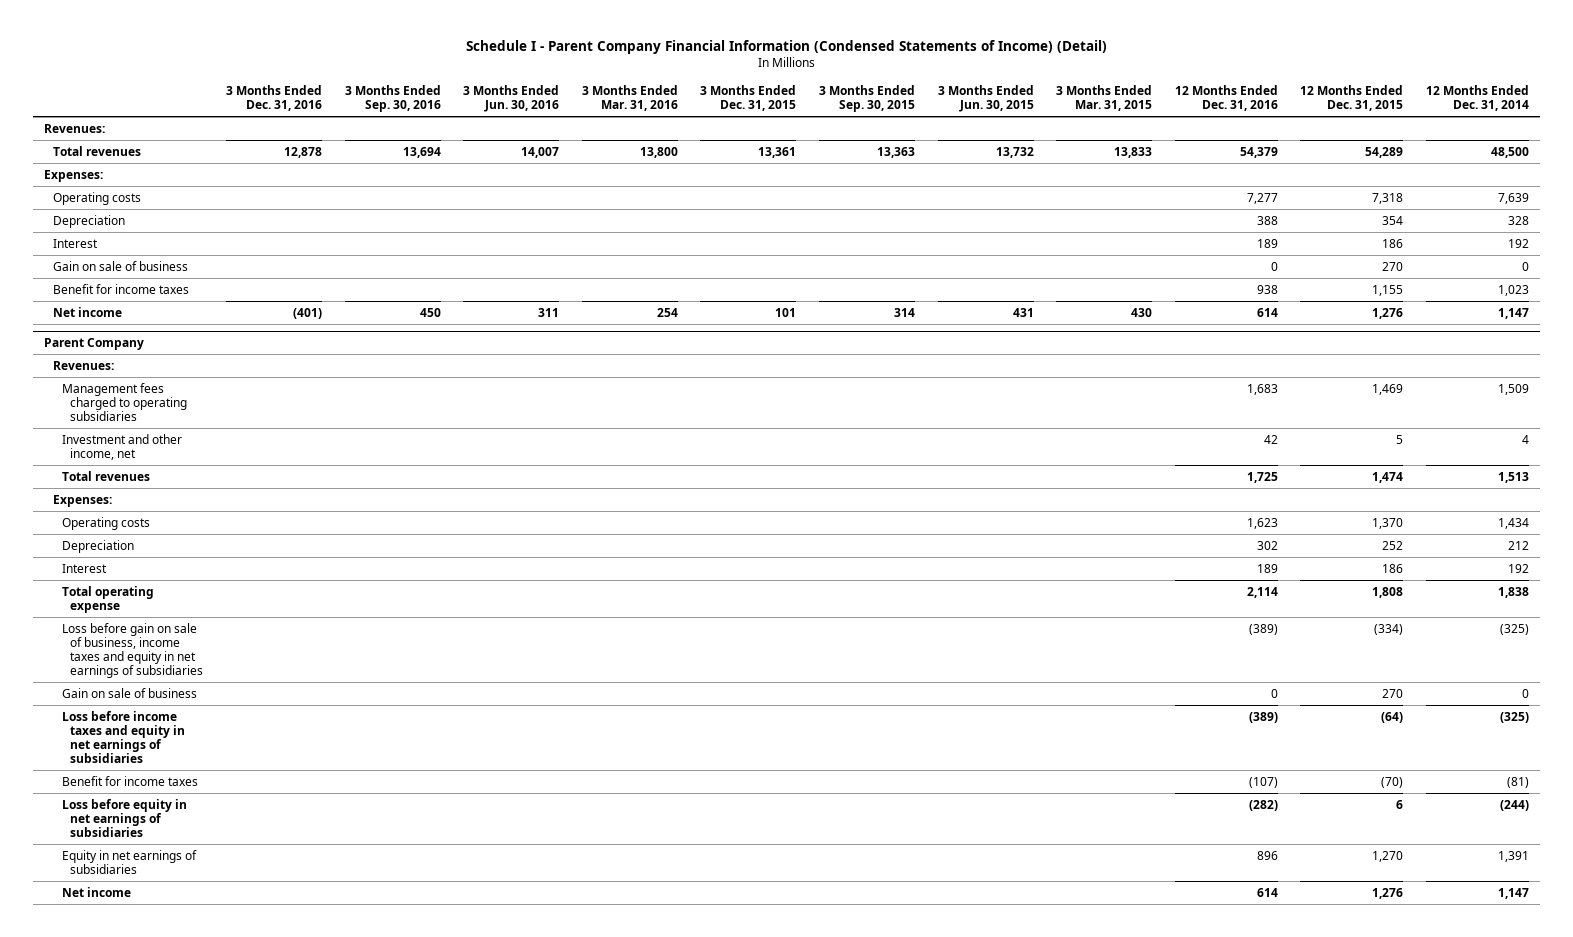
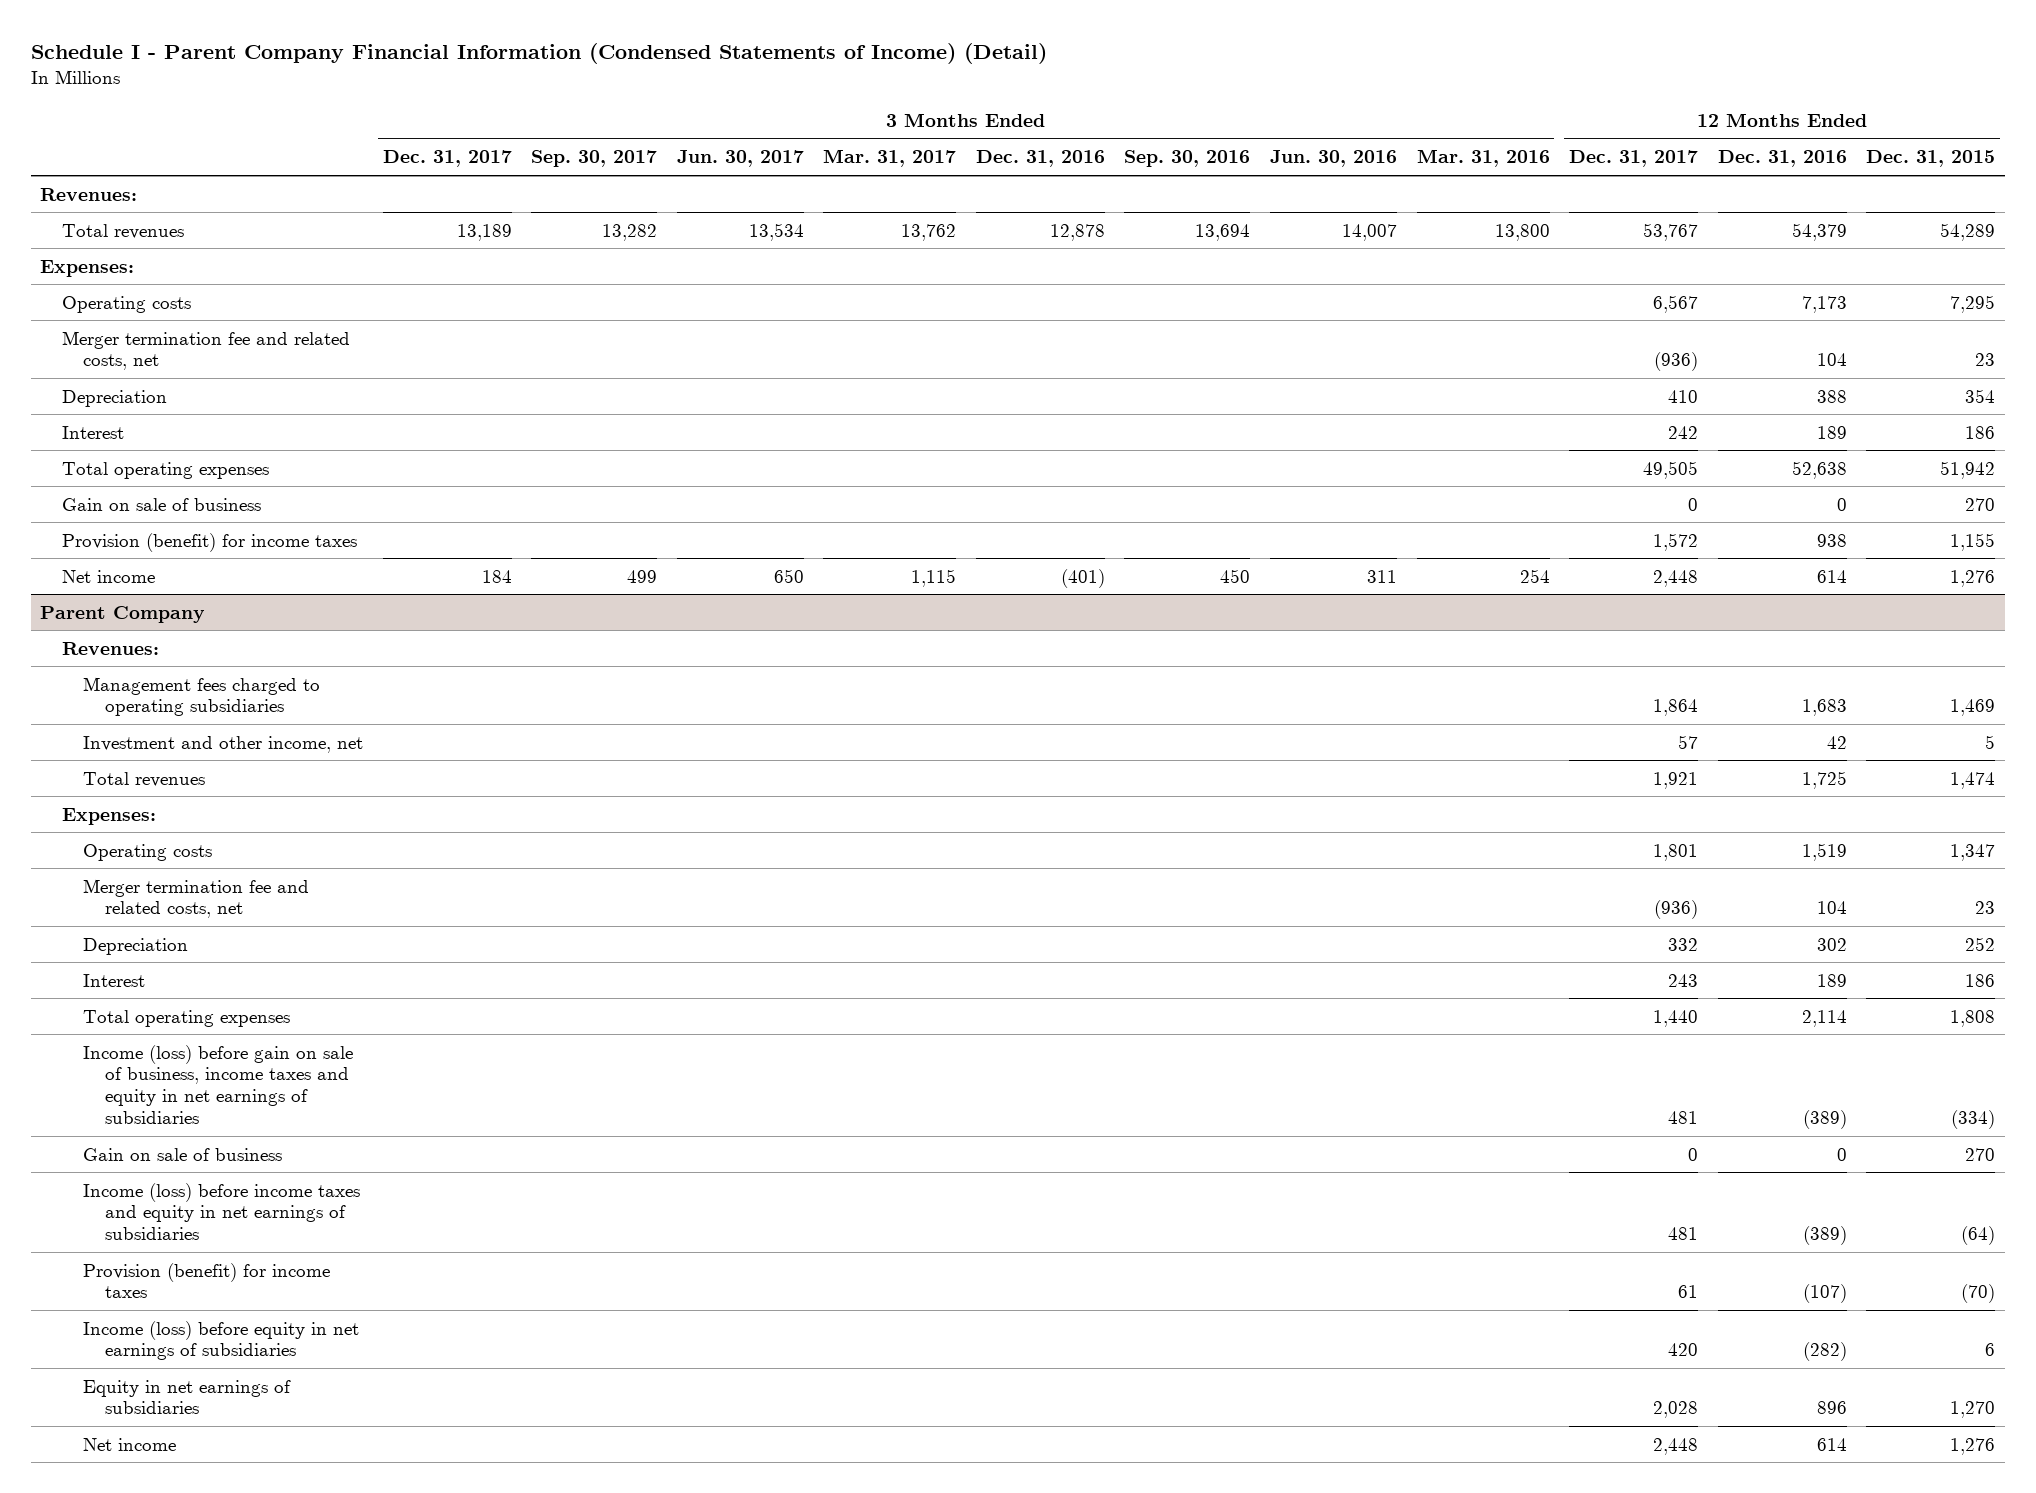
[700,84,797,111] 3 Months Ended Dec. 31, 2015 -> none
[818,84,915,112] 3 Months Ended Sep. 30, 2015 -> none
[937,84,1034,112] 3 Months Ended Jun. 30, 2015 -> none
[1056,84,1153,111] 3 Months Ended Mar. 31, 2015 -> none
[1425,84,1529,111] 12 Months Ended Dec. 31, 2014 -> none
none -> [382,150,512,168] Dec. 31, 2017
none -> [531,150,658,168] Sep. 30, 2017
none -> [676,150,804,168] Jun. 30, 2017
none -> [823,149,957,168] Mar. 31, 2017
none -> [1569,150,1699,168] Dec. 31, 2017
[1246,192,1278,204] 7,277 -> [1801,295,1847,313] 7,173
[1372,192,1404,204] 7,318 -> [1950,294,1996,313] 7,295
none -> [61,330,350,371] Merger termination fee and related costs, net
none -> [61,461,269,479] Total operating expenses
[53,283,190,294] Benefit for income taxes -> [61,532,357,552] Provision (benefit) for income taxes
[1246,517,1278,529] 1,623 -> [1801,842,1847,861] 1,519
[1372,517,1404,529] 1,370 -> [1950,843,1996,861] 1,347
none -> [83,878,310,919] Merger termination fee and related costs, net
[61,585,154,613] Total operating expense -> [83,1009,291,1027] Total operating expenses
[61,622,204,679] Loss before gain on sale of business, income taxes and equity in net earnings of subsidiaries -> [83,1044,354,1125] Income (loss) before gain on sale of business, income taxes and equity in net earnings of subsidiaries
[61,710,186,764] Loss before income taxes and equity in net earnings of subsidiaries -> [83,1182,361,1241] Income (loss) before income taxes and equity in net earnings of subsidiaries
[61,775,198,786] Benefit for income taxes -> [83,1262,331,1299] Provision (benefit) for income taxes
[61,798,187,838] Loss before equity in net earnings of subsidiaries -> [83,1320,360,1361] Income (loss) before equity in net earnings of subsidiaries

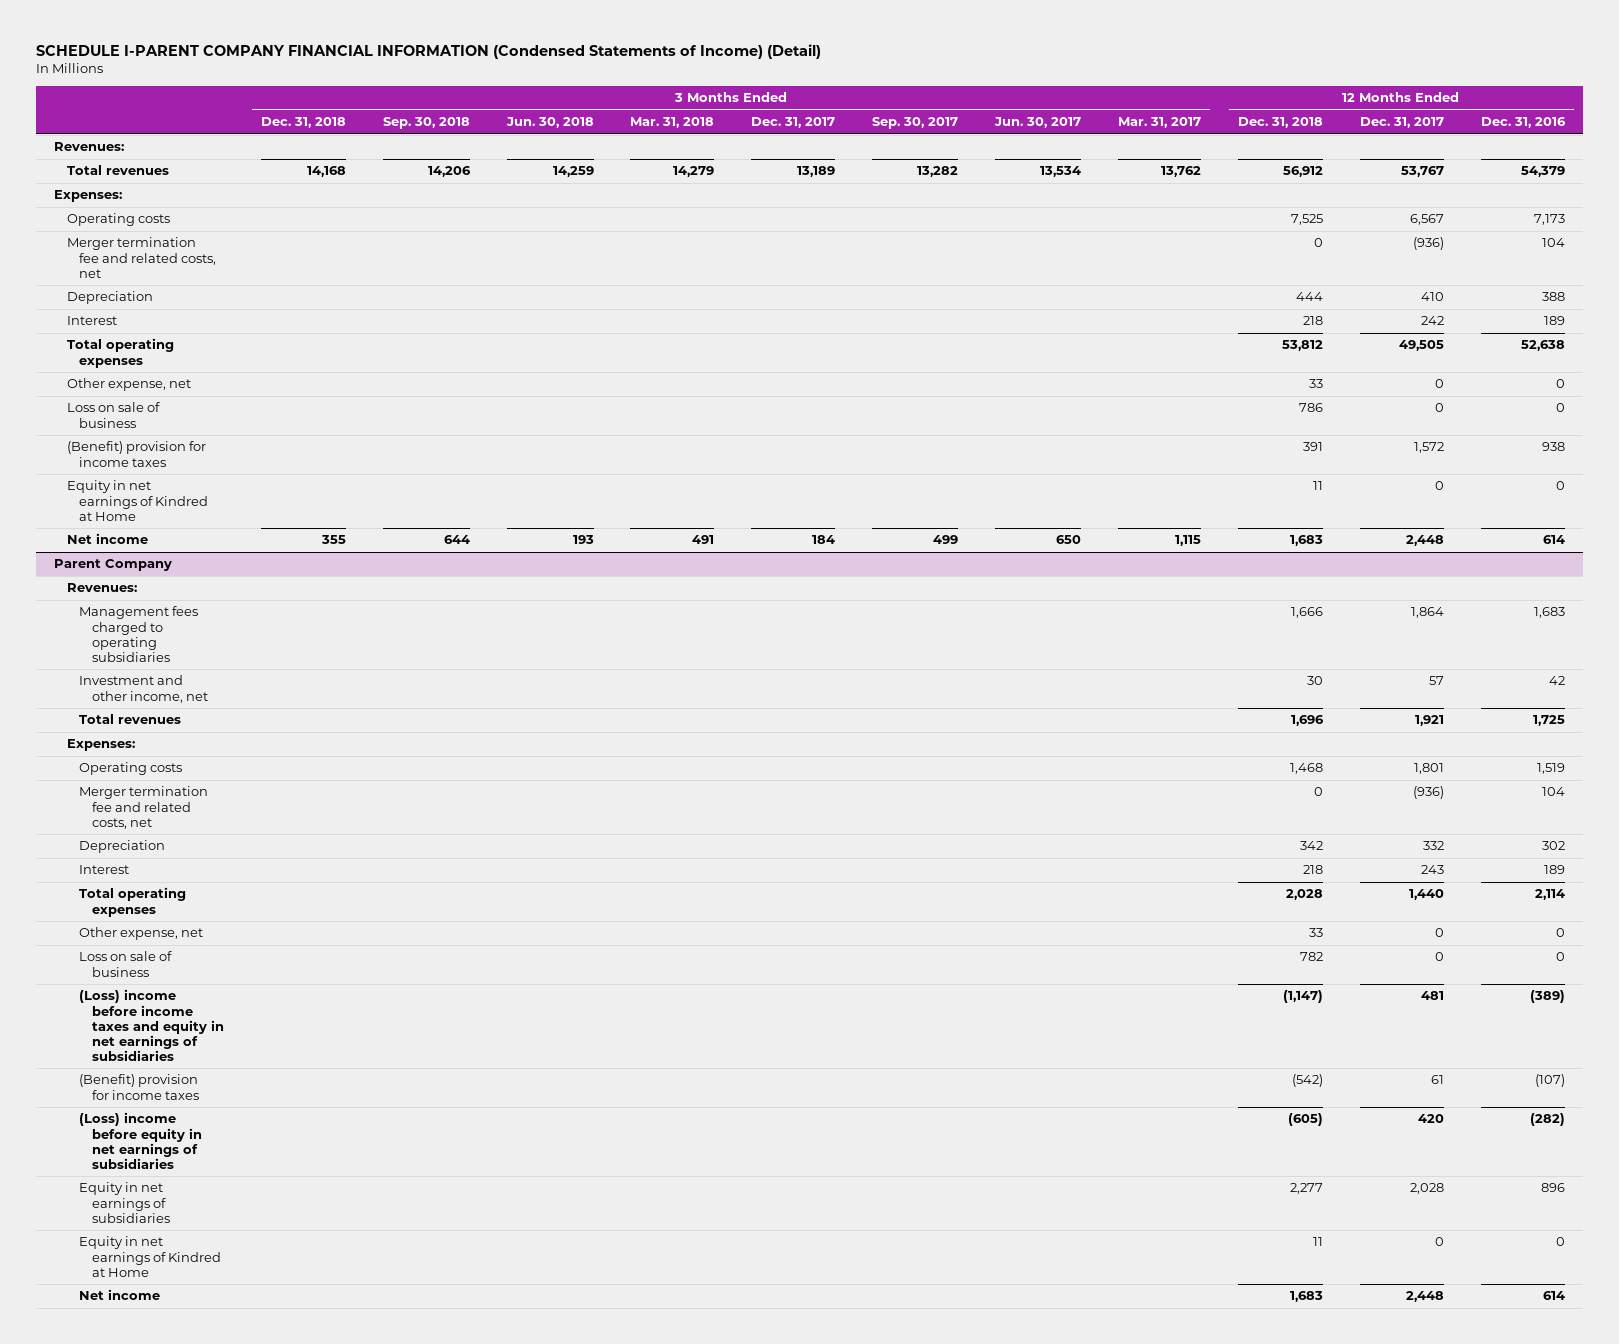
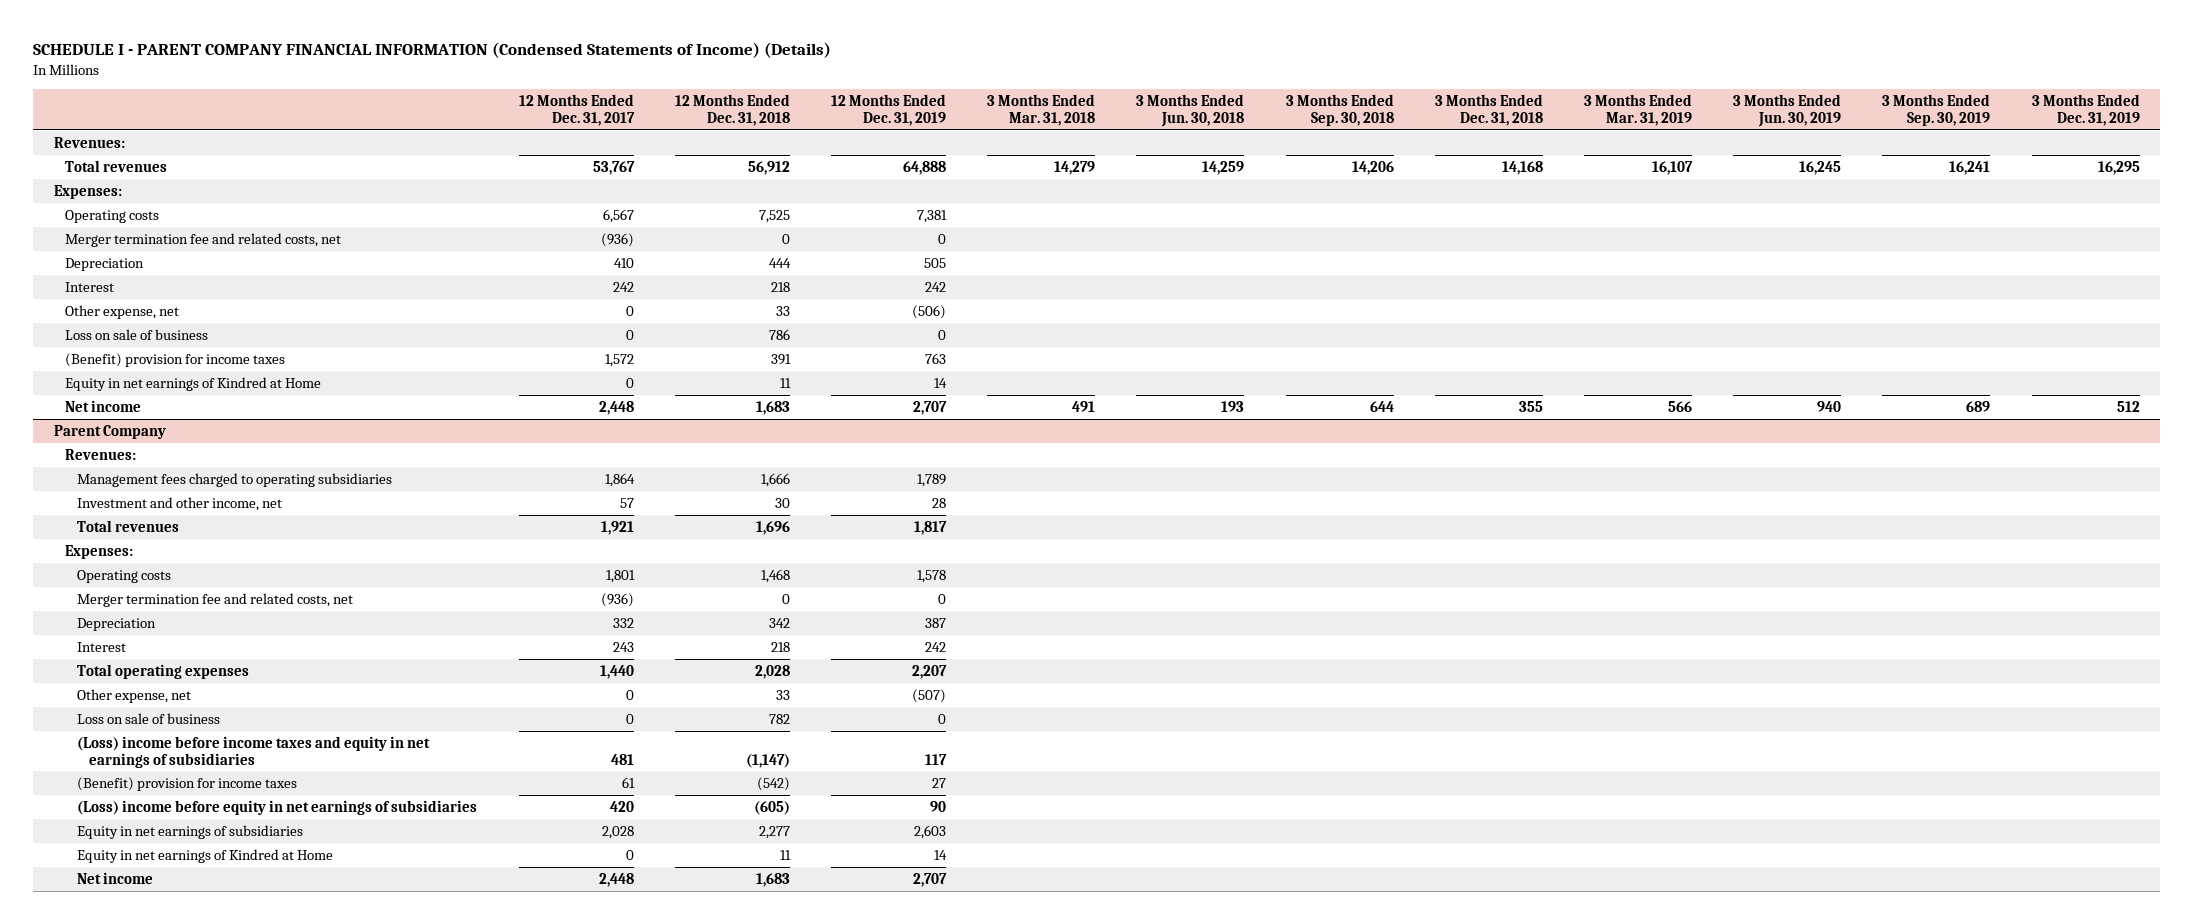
[36,43,822,59] SCHEDULE I-PARENT COMPANY FINANCIAL INFORMATION (Condensed Statements of Income) (Detail) -> [32,42,831,59] SCHEDULE I - PARENT COMPANY FINANCIAL INFORMATION (Condensed Statements of Income) (Details)
[751,117,836,129] Dec. 31, 2017 -> none
[872,117,959,130] Sep. 30, 2017 -> none
[994,117,1082,129] Jun. 30, 2017 -> none
[1118,117,1202,129] Mar. 31, 2017 -> none
[1480,117,1566,129] Dec. 31, 2016 -> none
none -> [830,93,946,126] 12 Months Ended Dec. 31, 2019
none -> [1583,93,1692,126] 3 Months Ended Mar. 31, 2019
none -> [1733,93,1842,127] 3 Months Ended Jun. 30, 2019
none -> [1882,93,1991,126] 3 Months Ended Sep. 30, 2019
none -> [2031,93,2140,126] 3 Months Ended Dec. 31, 2019
[66,338,174,368] Total operating expenses -> none

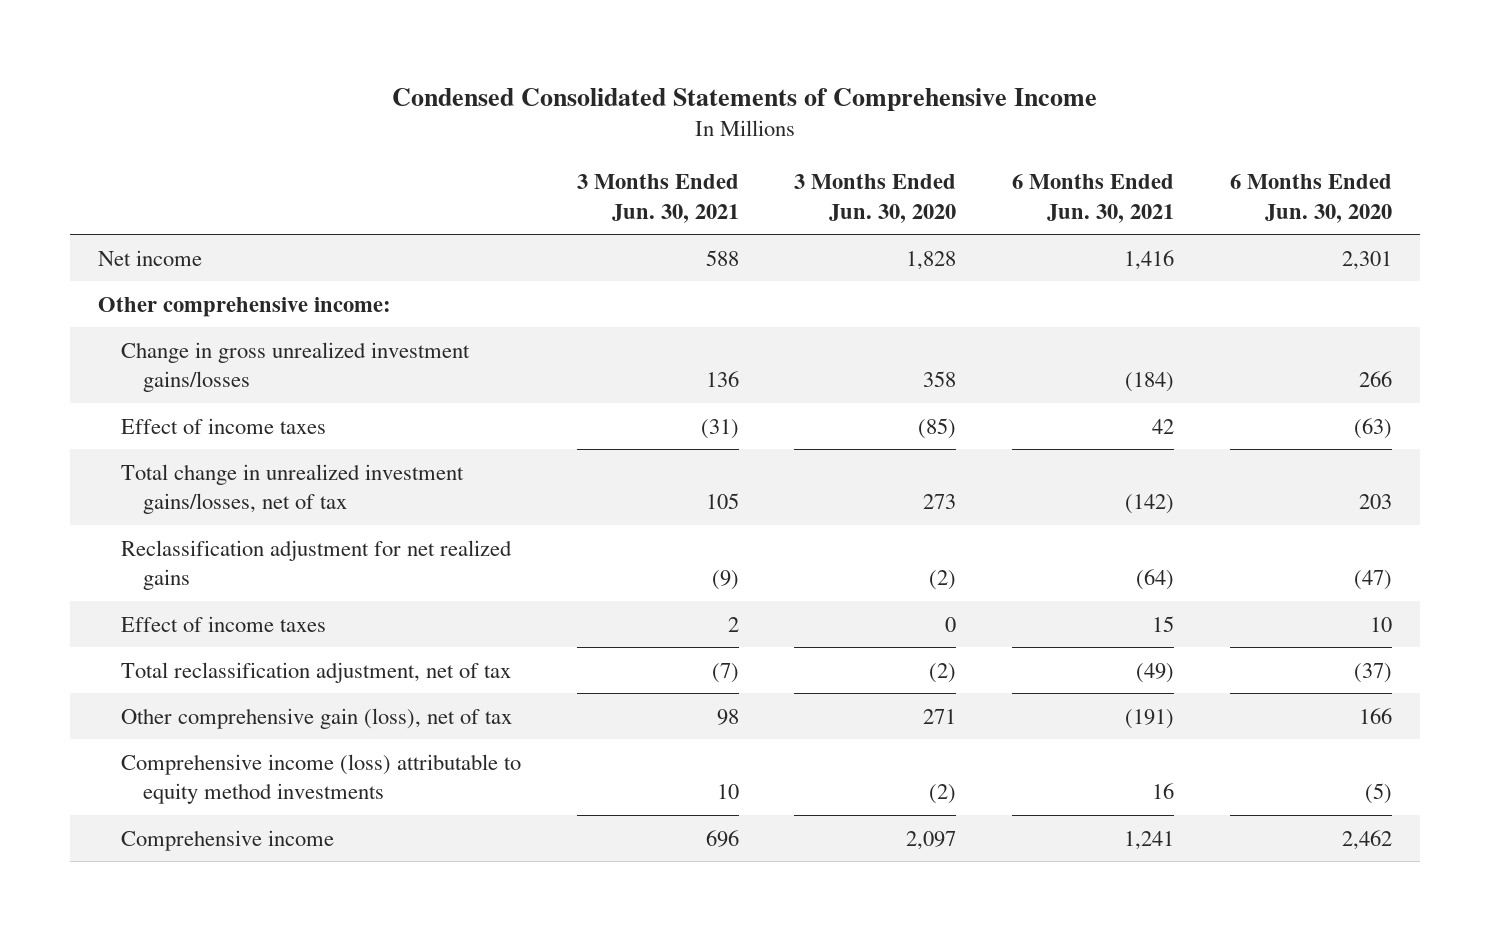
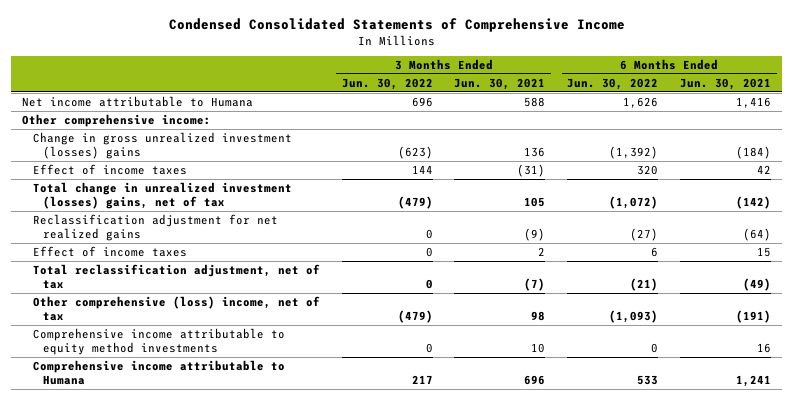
[794,174,957,223] 3 Months Ended Jun. 30, 2020 -> none
[1230,174,1393,223] 6 Months Ended Jun. 30, 2020 -> none
none -> [341,77,433,90] Jun. 30, 2022
none -> [567,77,659,90] Jun. 30, 2022
[98,249,203,266] Net income -> [22,95,254,107] Net income attributable to Humana
[120,341,470,392] Change in gross unrealized investment gains/losses -> [32,131,292,160] Change in gross unrealized investment (losses) gains
[120,463,464,514] Total change in unrealized investment gains/losses, net of tax -> [32,181,292,210] Total change in unrealized investment (losses) gains, net of tax
[120,707,512,729] Other comprehensive gain (loss), net of tax -> [32,295,320,322] Other comprehensive (loss) income, net of tax
[120,753,521,804] Comprehensive income (loss) attributable to equity method investments -> [32,327,285,356] Comprehensive income attributable to equity method investments
[120,829,334,851] Comprehensive income -> [32,359,285,386] Comprehensive income attributable to Humana

